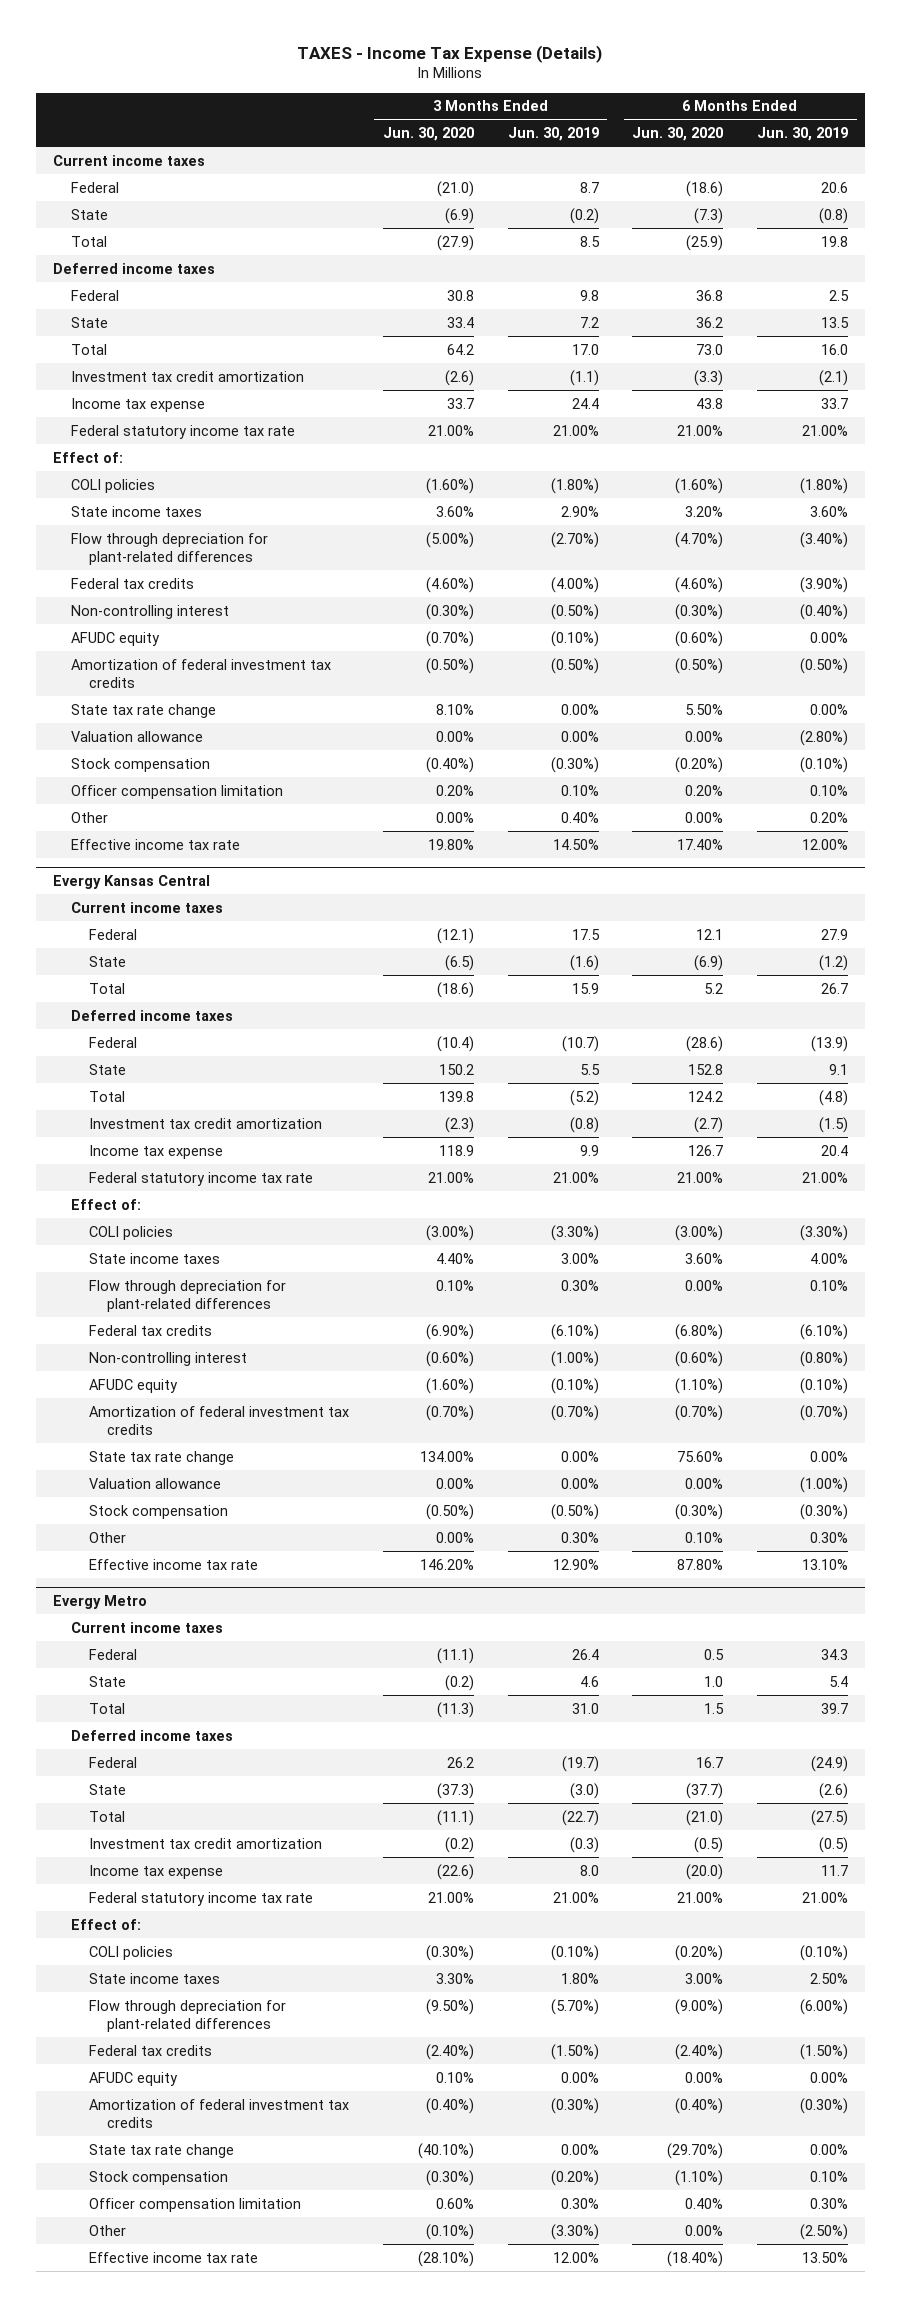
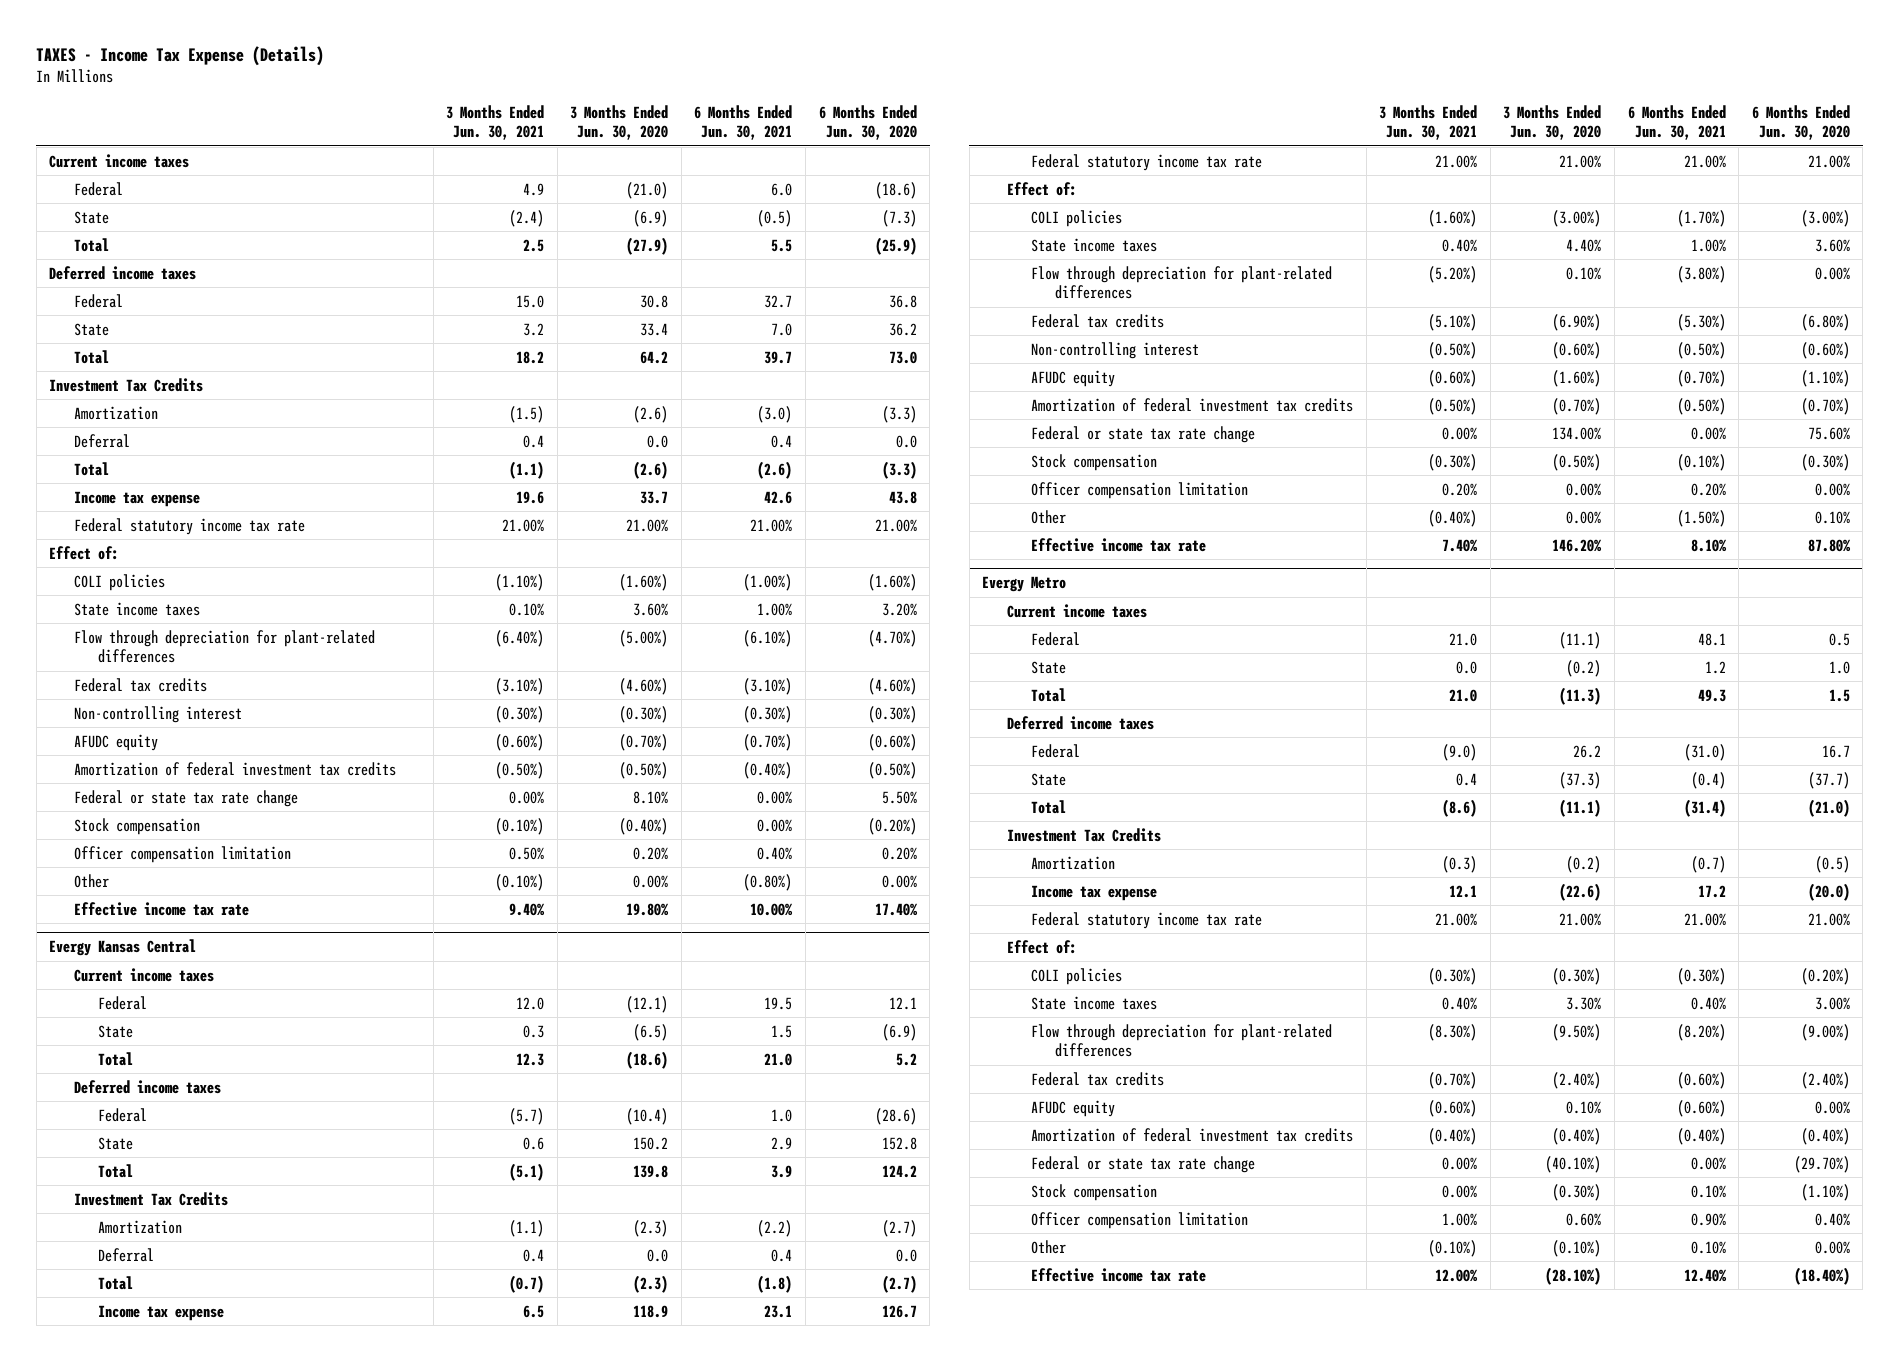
[507,127,599,142] Jun. 30, 2019 -> none
[757,127,849,142] Jun. 30, 2019 -> none
none -> [446,104,545,141] 3 Months Ended Jun. 30, 2021
none -> [694,104,793,141] 6 Months Ended Jun. 30, 2021
none -> [49,377,204,392] Investment Tax Credits
[70,370,304,382] Investment tax credit amortization -> [73,405,158,420] Amortization
none -> [73,433,130,448] Deferral
none -> [73,461,109,476] Total
[70,730,203,742] Valuation allowance -> none
[70,703,216,718] State tax rate change -> [73,789,298,807] Federal or state tax rate change
none -> [73,1191,228,1206] Investment Tax Credits
[89,1117,323,1129] Investment tax credit amortization -> [98,1219,183,1234] Amortization
none -> [98,1247,155,1262] Deferral
none -> [98,1275,134,1290] Total
[89,1477,222,1489] Valuation allowance -> none
[89,1450,235,1465] State tax rate change -> [1031,425,1256,443] Federal or state tax rate change
none -> [1031,481,1249,499] Officer compensation limitation
none -> [1006,827,1161,842] Investment Tax Credits
[89,1837,323,1849] Investment tax credit amortization -> [1031,855,1116,870] Amortization
[89,2143,235,2158] State tax rate change -> [1031,1155,1256,1173] Federal or state tax rate change

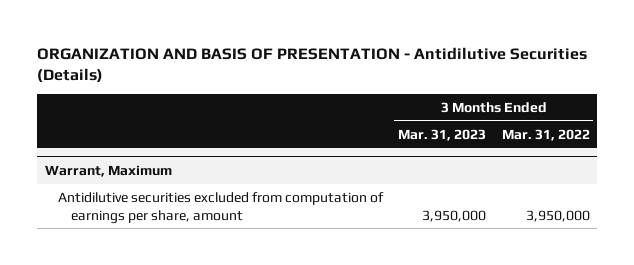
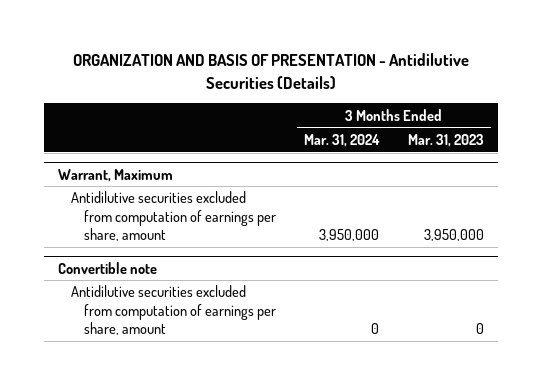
[501,128,590,141] Mar. 31, 2022 -> none
none -> [304,133,381,147] Mar. 31, 2024
none -> [58,261,158,274] Convertible note
none -> [70,285,276,336] Antidilutive securities excluded from computation of earnings per share, amount

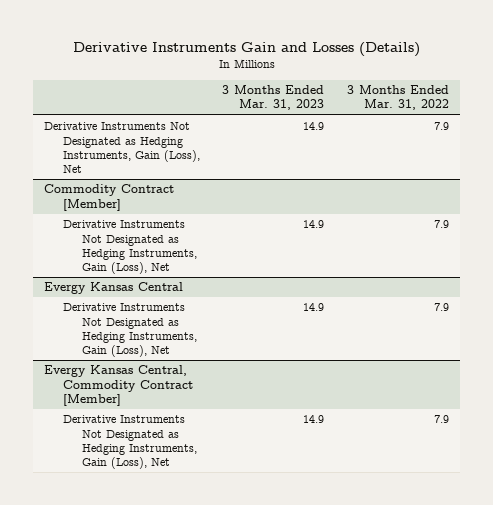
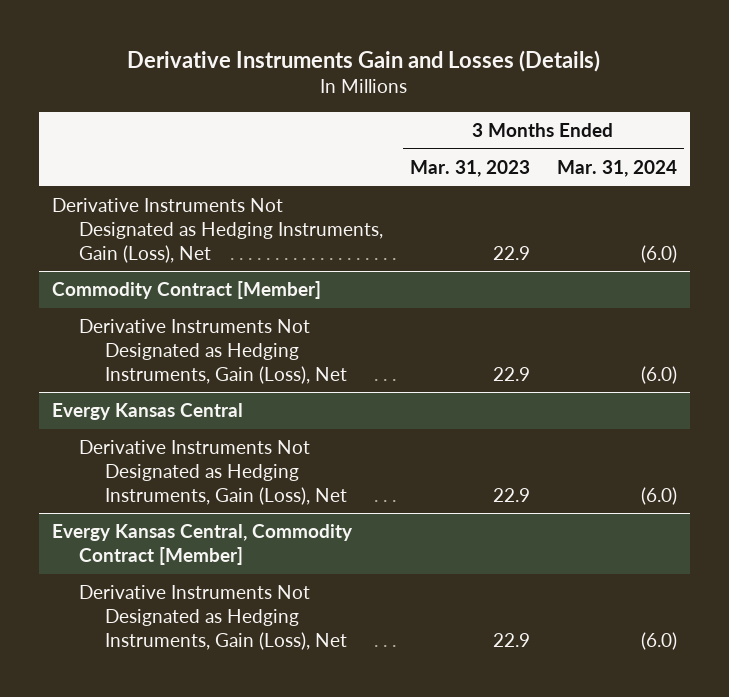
[346,85,449,111] 3 Months Ended Mar. 31, 2022 -> none
none -> [556,160,677,178] Mar. 31, 2024
[303,122,325,131] 14.9 -> [492,245,530,260] 22.9
[303,220,325,229] 14.9 -> [492,366,530,381] 22.9
[303,303,325,312] 14.9 -> [492,487,530,502] 22.9
[303,415,325,424] 14.9 -> [492,632,530,647] 22.9

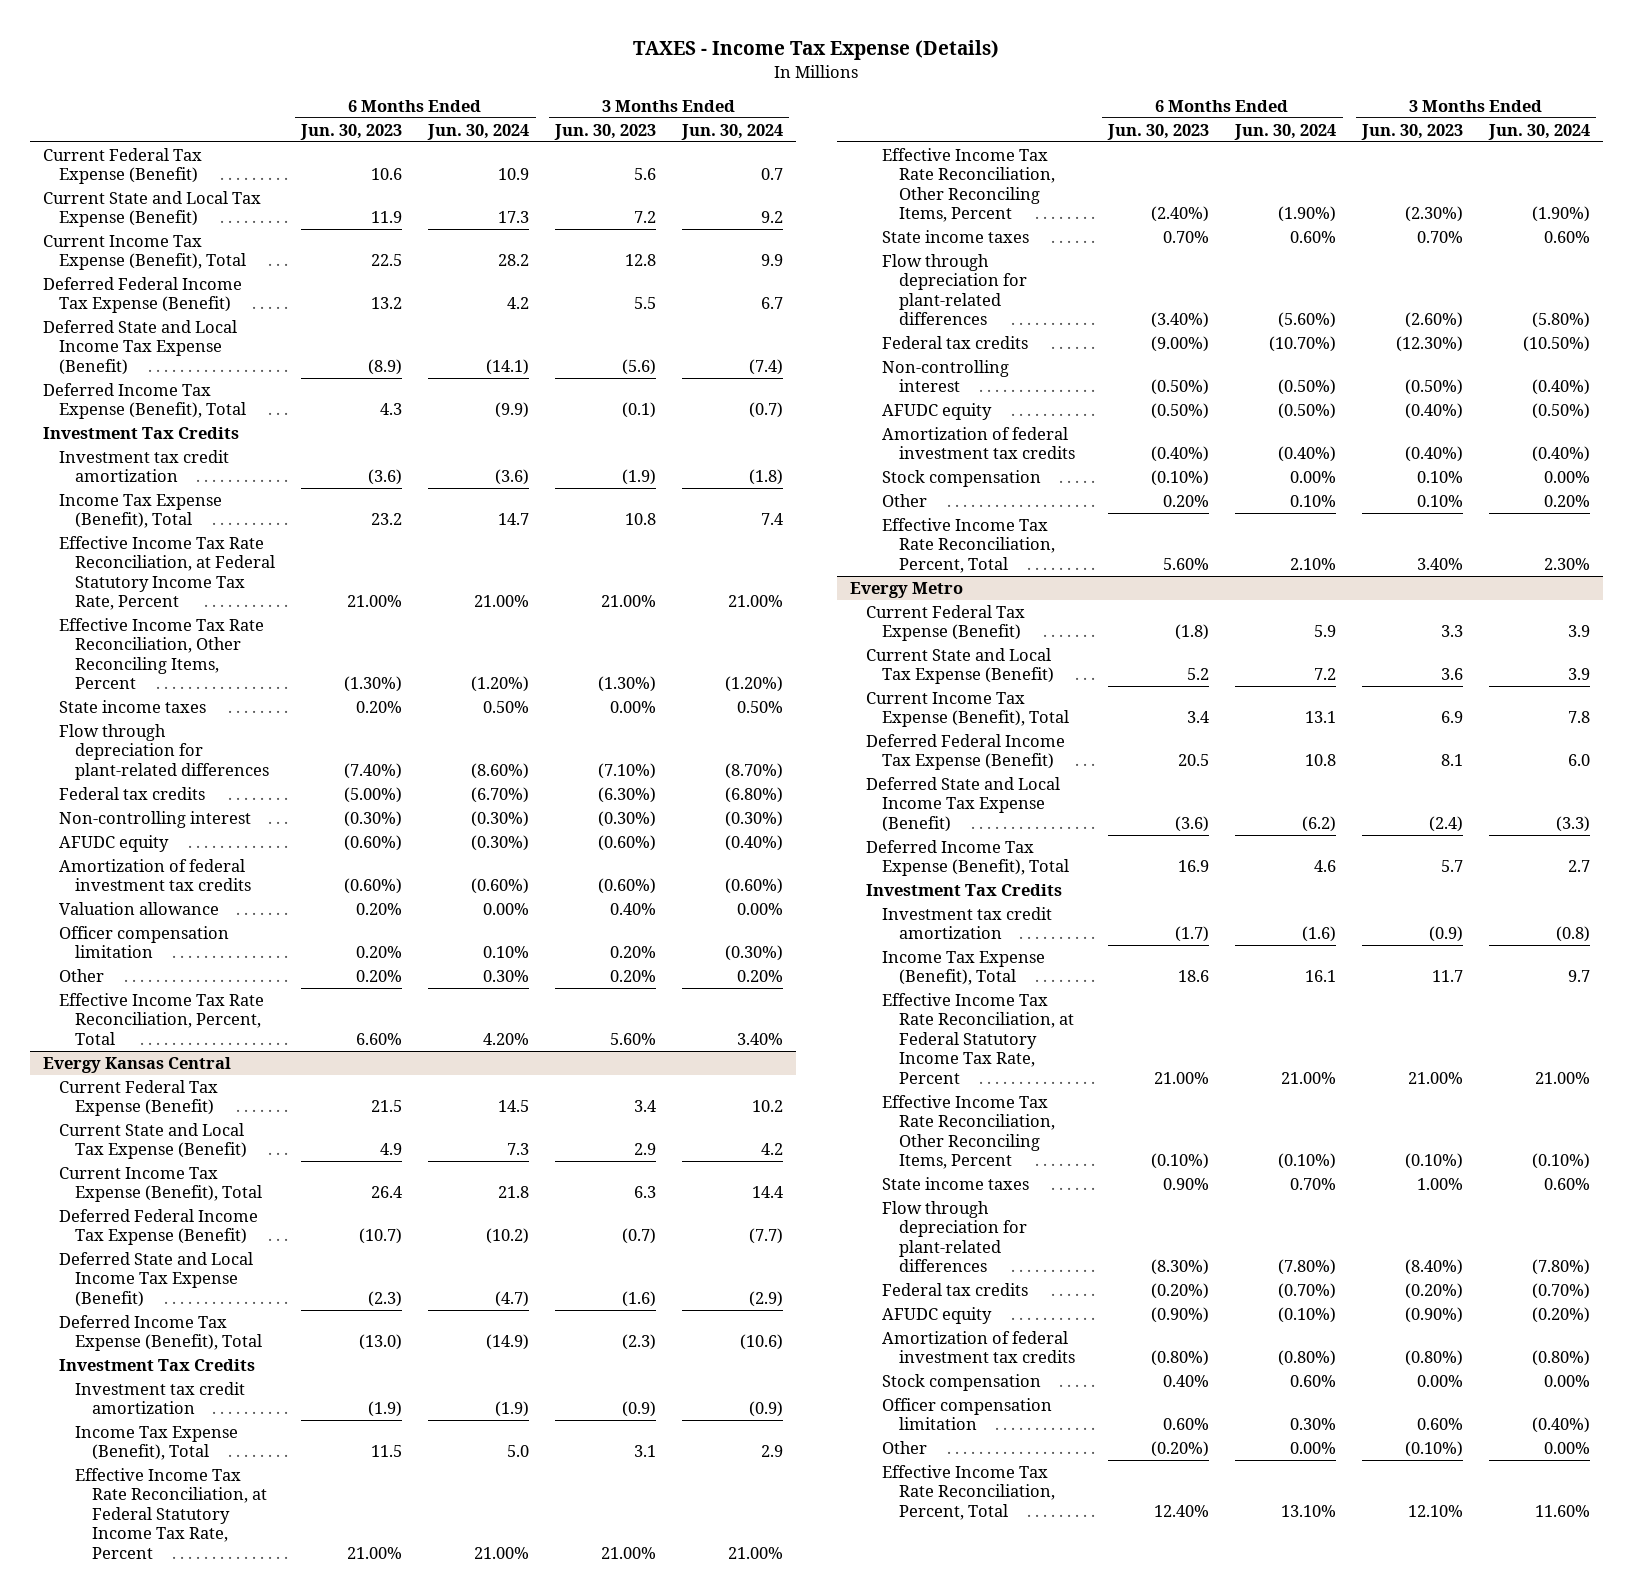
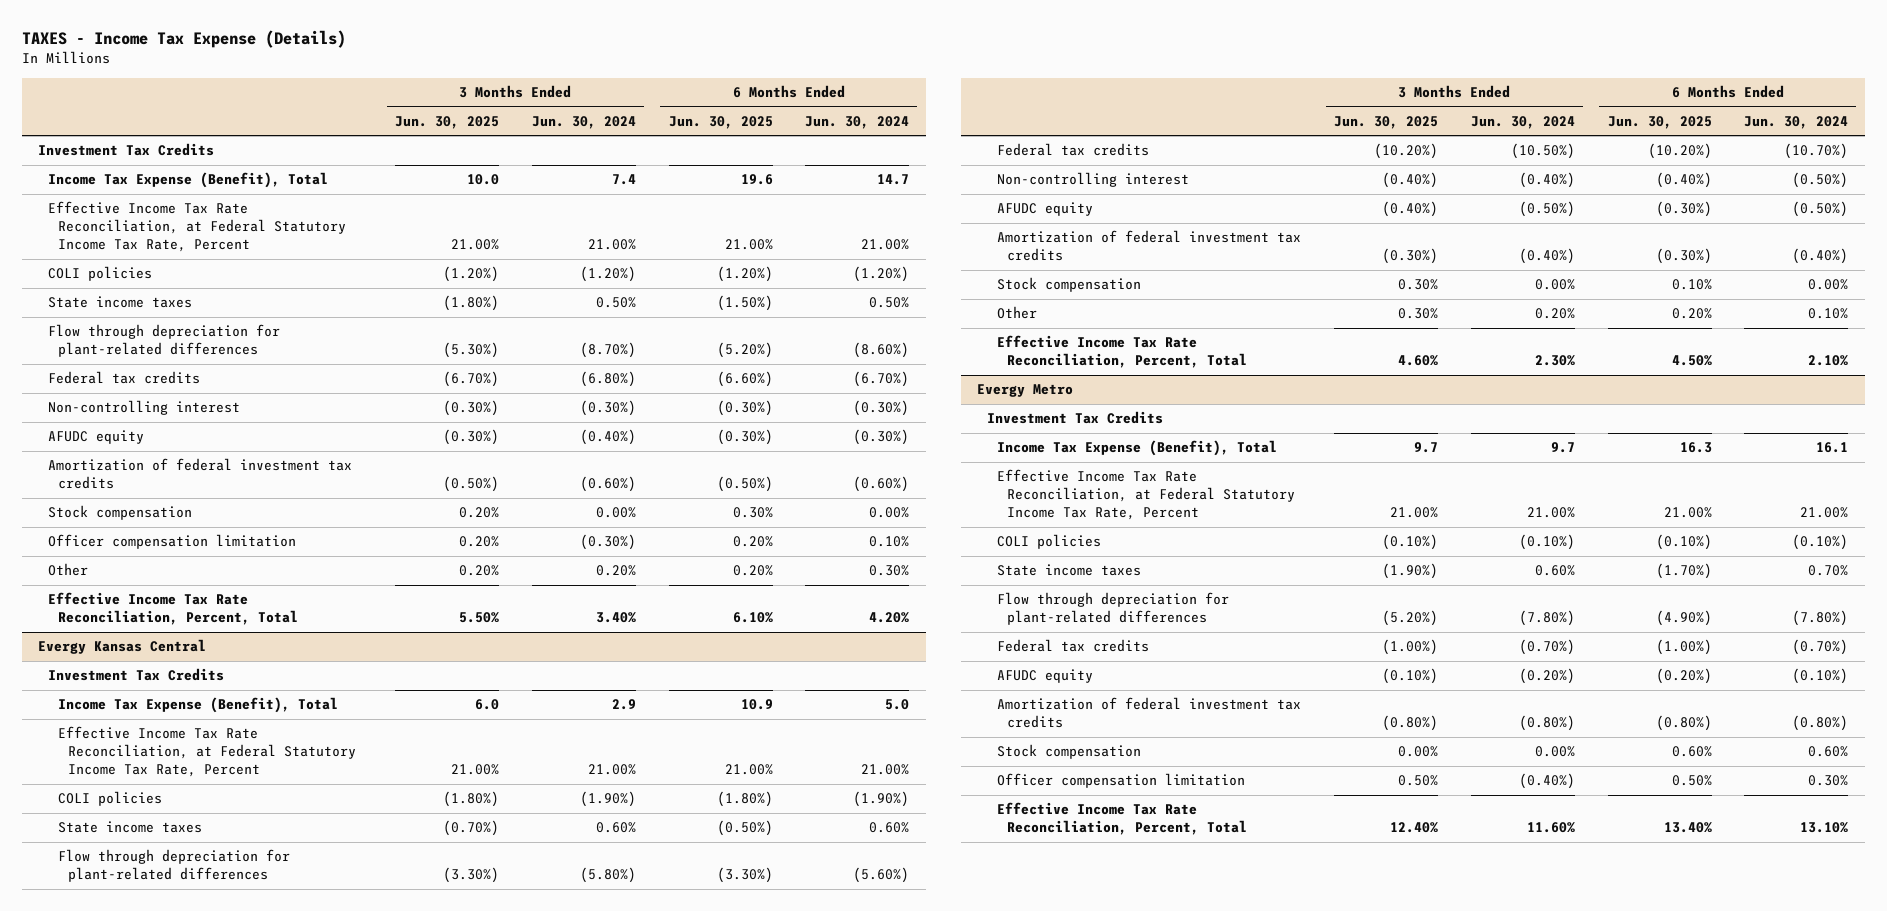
[300,123,403,140] Jun. 30, 2023 -> none
[554,123,657,140] Jun. 30, 2023 -> none
none -> [395,115,500,129] Jun. 30, 2025
none -> [668,115,773,129] Jun. 30, 2025
[42,147,202,185] Current Federal Tax Expense (Benefit) -> none
[42,190,261,228] Current State and Local Tax Expense (Benefit) -> none
[42,234,247,271] Current Income Tax Expense (Benefit), Total -> none
[42,276,242,314] Deferred Federal Income Tax Expense (Benefit) -> none
[42,319,237,375] Deferred State and Local Income Tax Expense (Benefit) -> none
[42,382,247,420] Deferred Income Tax Expense (Benefit), Total -> none
[59,449,230,483] Investment tax credit amortization -> none
[59,617,265,690] Effective Income Tax Rate Reconciliation, Other Reconciling Items, Percent -> [48,266,153,282] COLI policies
[59,901,220,915] Valuation allowance -> none
none -> [48,505,193,521] Stock compensation
[59,1079,219,1117] Current Federal Tax Expense (Benefit) -> none
[59,1122,248,1160] Current State and Local Tax Expense (Benefit) -> none
[59,1166,263,1203] Current Income Tax Expense (Benefit), Total -> none
[59,1208,259,1246] Deferred Federal Income Tax Expense (Benefit) -> none
[59,1251,254,1307] Deferred State and Local Income Tax Expense (Benefit) -> none
[59,1314,263,1352] Deferred Income Tax Expense (Benefit), Total -> none
[75,1381,246,1415] Investment tax credit amortization -> none
[882,147,1055,223] Effective Income Tax Rate Reconciliation, Other Reconciling Items, Percent -> [58,791,163,807] COLI policies
[866,604,1026,642] Current Federal Tax Expense (Benefit) -> none
[866,647,1055,685] Current State and Local Tax Expense (Benefit) -> none
[866,691,1070,728] Current Income Tax Expense (Benefit), Total -> none
[866,733,1066,771] Deferred Federal Income Tax Expense (Benefit) -> none
[866,776,1061,832] Deferred State and Local Income Tax Expense (Benefit) -> none
[866,839,1070,877] Deferred Income Tax Expense (Benefit), Total -> none
[882,906,1053,940] Investment tax credit amortization -> none
[882,1094,1055,1170] Effective Income Tax Rate Reconciliation, Other Reconciling Items, Percent -> none
none -> [997,534,1102,550] COLI policies
[882,1440,928,1454] Other -> none

